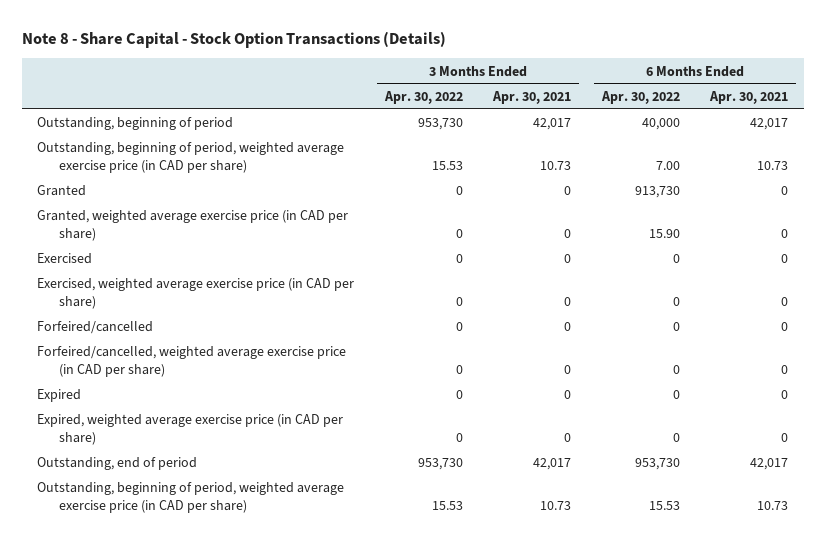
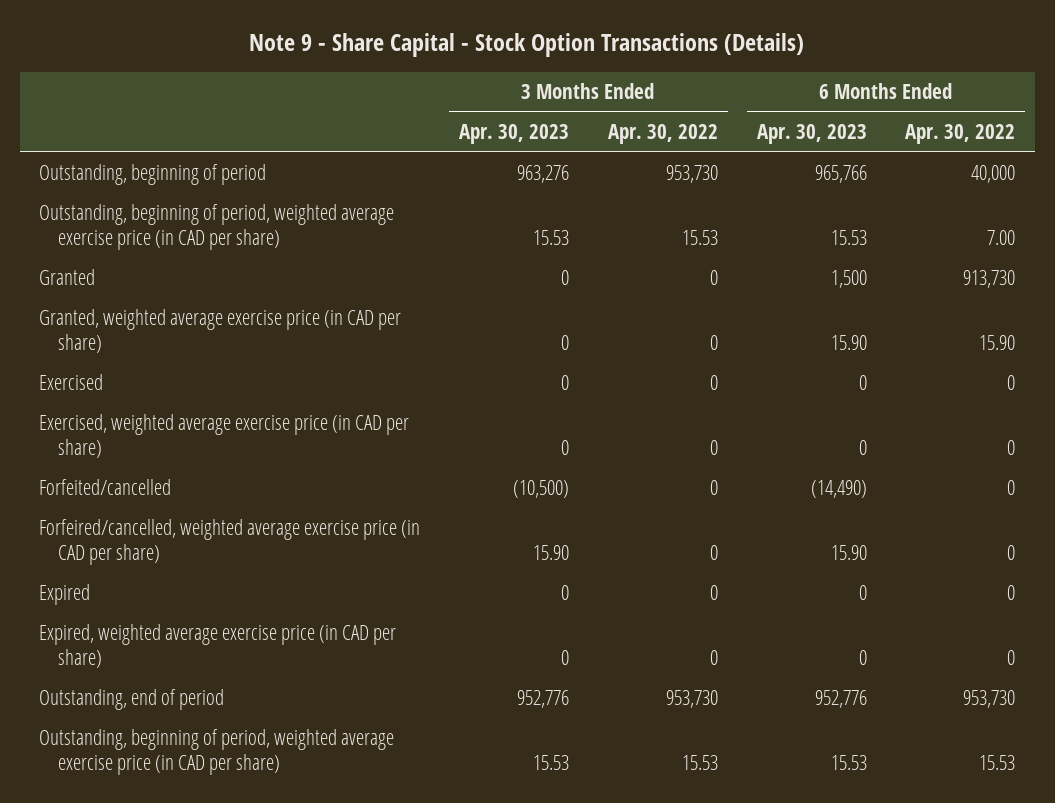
[21,30,446,48] Note 8 - Share Capital - Stock Option Transactions (Details) -> [249,33,805,58] Note 9 - Share Capital - Stock Option Transactions (Details)
[492,90,572,104] Apr. 30, 2021 -> none
[709,90,789,104] Apr. 30, 2021 -> none
none -> [458,124,569,145] Apr. 30, 2023
none -> [756,124,867,145] Apr. 30, 2023
[37,321,154,335] Forfeired/cancelled -> [39,479,172,496] Forfeited/cancelled

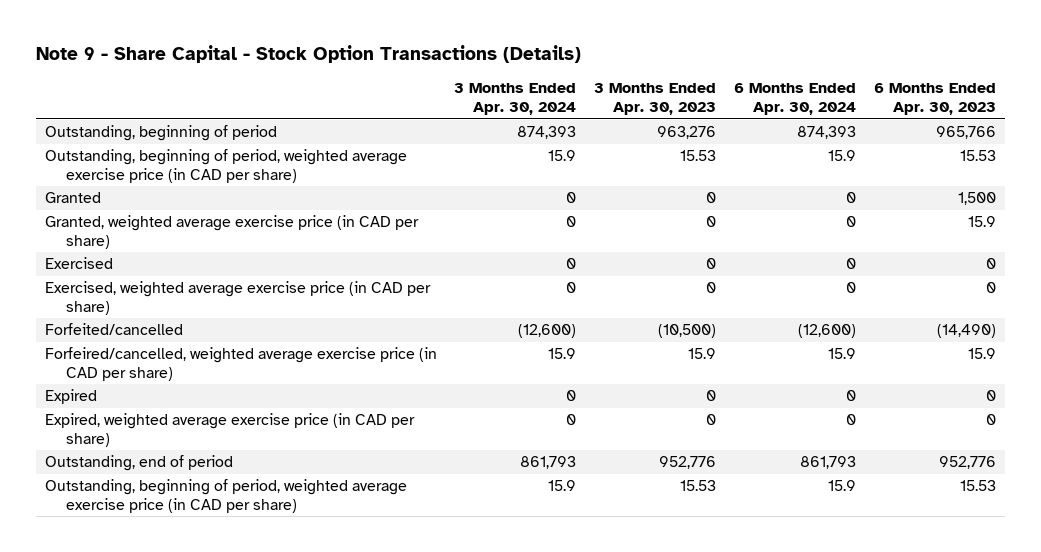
[607,124,718,145] Apr. 30, 2022 -> none
[905,124,1016,145] Apr. 30, 2022 -> none
none -> [454,83,577,116] 3 Months Ended Apr. 30, 2024
none -> [734,83,857,116] 6 Months Ended Apr. 30, 2024
[830,335,867,351] 15.90 -> [968,216,997,228] 15.9
[532,545,569,561] 15.90 -> [688,348,717,360] 15.9
[830,545,867,561] 15.90 -> [968,348,997,360] 15.9

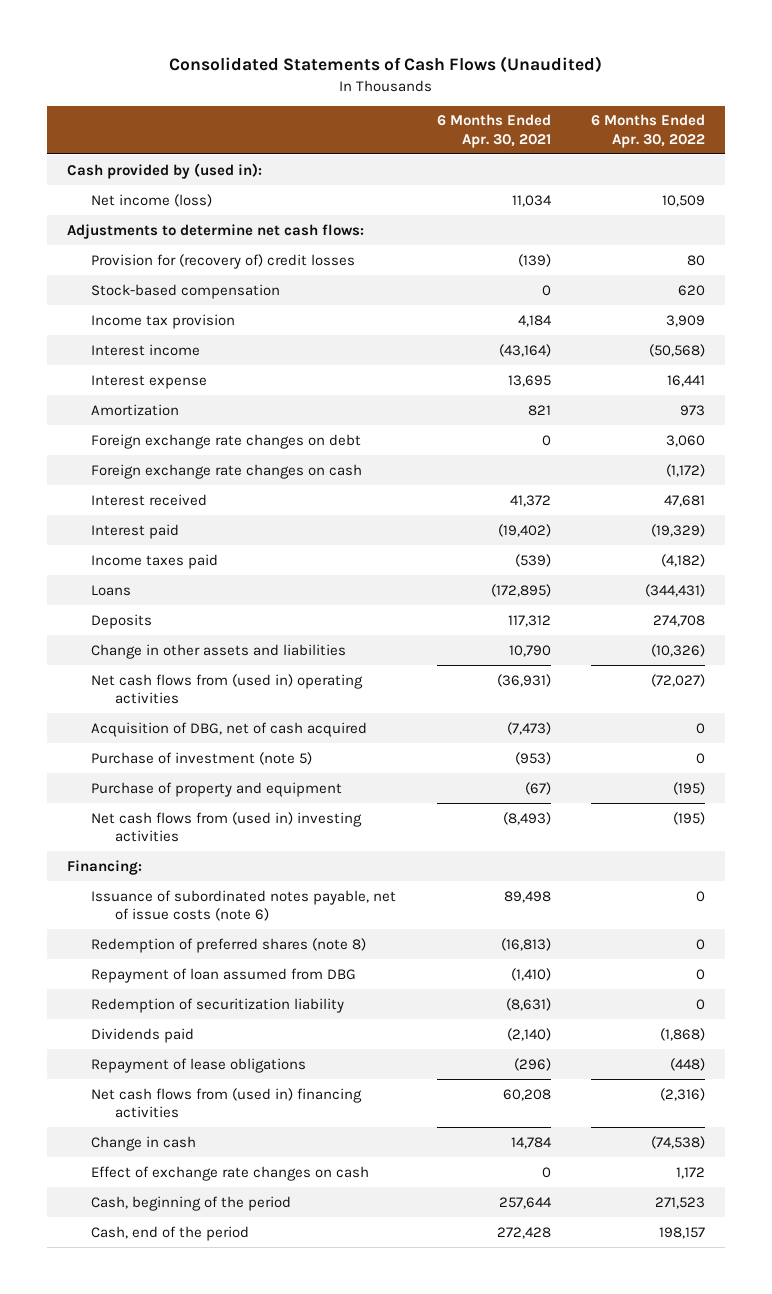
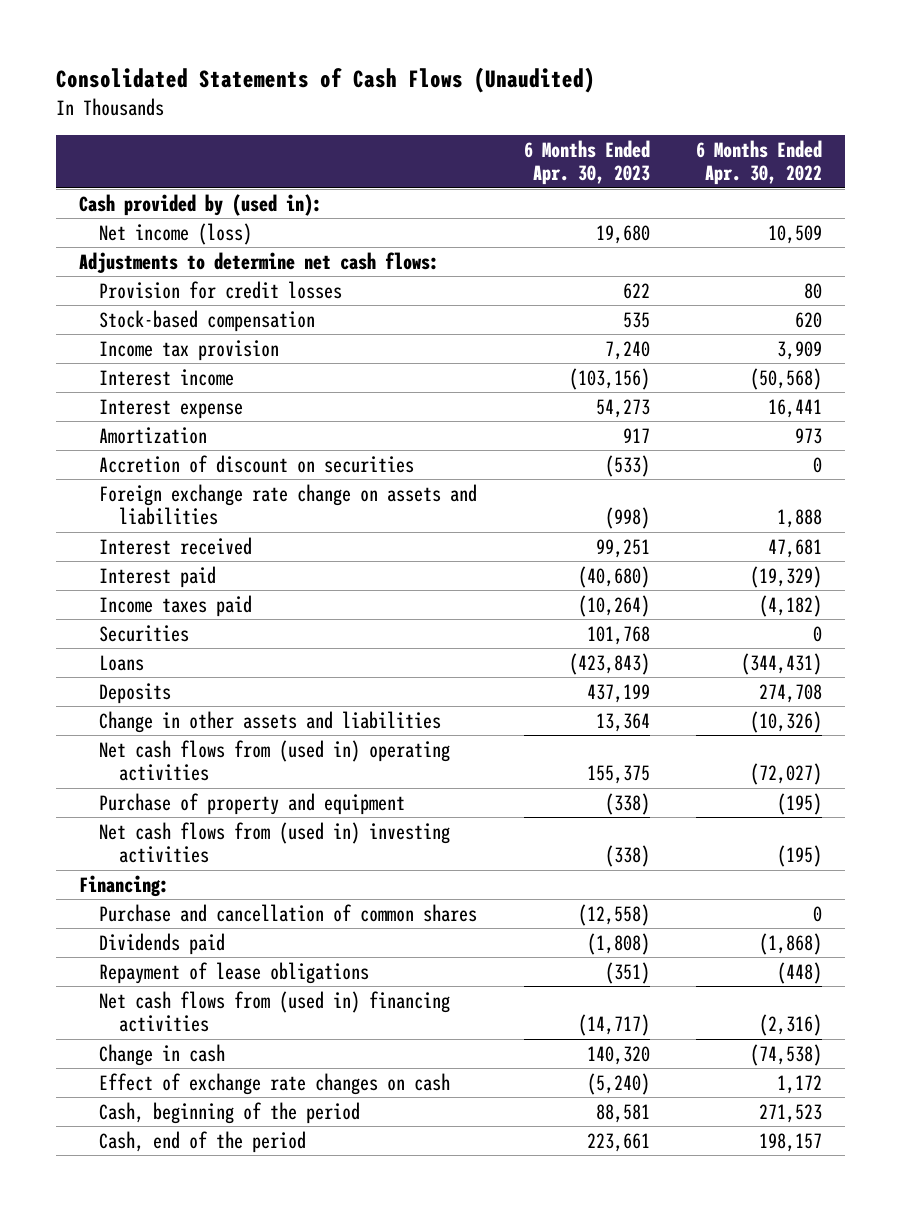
[436,114,551,148] 6 Months Ended Apr. 30, 2021 -> none
none -> [523,139,650,186] 6 Months Ended Apr. 30, 2023
[90,253,355,269] Provision for (recovery of) credit losses -> [99,280,343,299] Provision for credit losses
[90,433,361,449] Foreign exchange rate changes on debt -> none
[90,463,362,479] Foreign exchange rate changes on cash -> none
none -> [99,454,415,473] Accretion of discount on securities
none -> [99,483,478,526] Foreign exchange rate change on assets and liabilities
none -> [99,624,190,642] Securities
[90,721,367,737] Acquisition of DBG, net of cash acquired -> none
[90,751,312,765] Purchase of investment (note 5) -> none
[90,889,396,921] Issuance of subordinated notes payable, net of issue costs (note 6) -> none
[90,937,366,953] Redemption of preferred shares (note 8) -> none
[90,967,356,983] Repayment of loan assumed from DBG -> none
[90,997,344,1013] Redemption of securitization liability -> none
none -> [99,903,478,922] Purchase and cancellation of common shares

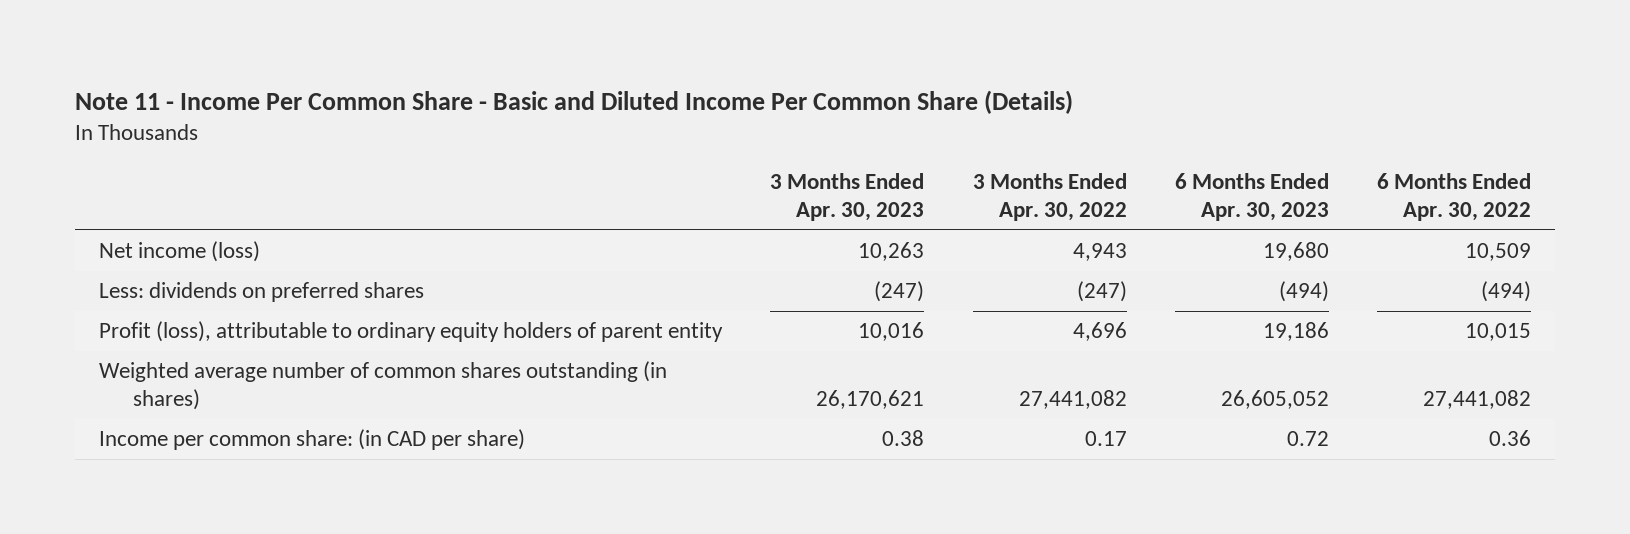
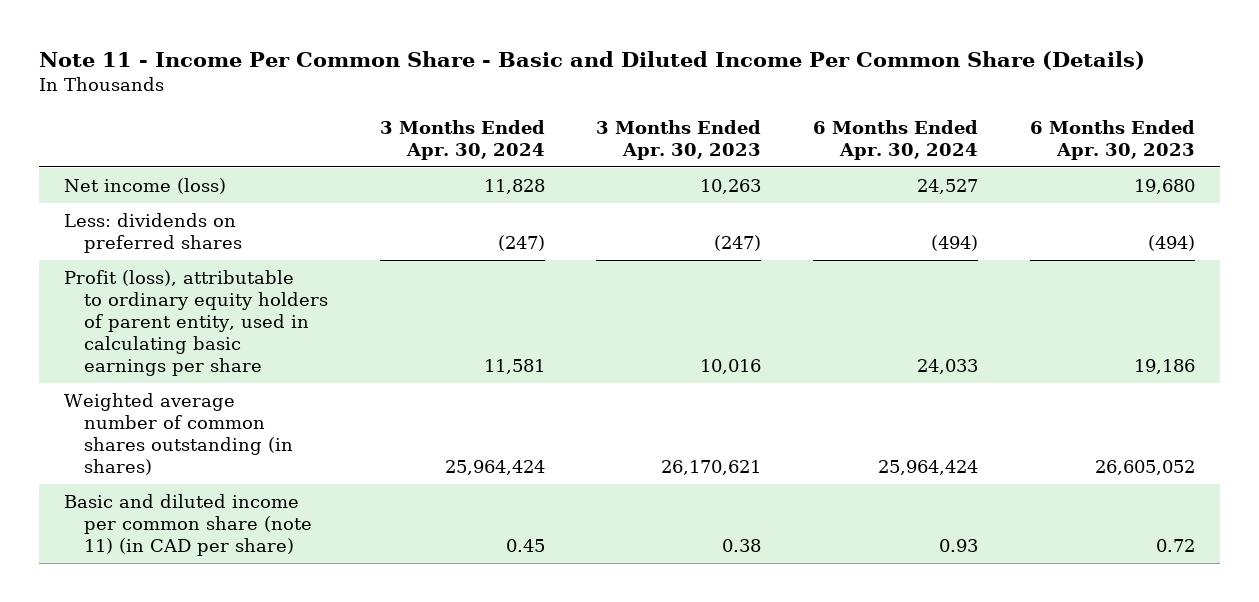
[972,172,1127,222] 3 Months Ended Apr. 30, 2022 -> none
[1377,172,1532,222] 6 Months Ended Apr. 30, 2022 -> none
none -> [379,119,545,160] 3 Months Ended Apr. 30, 2024
none -> [813,119,979,160] 6 Months Ended Apr. 30, 2024
[99,321,724,343] Profit (loss), attributable to ordinary equity holders of parent entity -> [64,270,329,376] Profit (loss), attributable to ordinary equity holders of parent entity, used in calculating basic earnings per share
[99,429,526,451] Income per common share: (in CAD per share) -> [64,494,313,556] Basic and diluted income per common share (note 11) (in CAD per share)

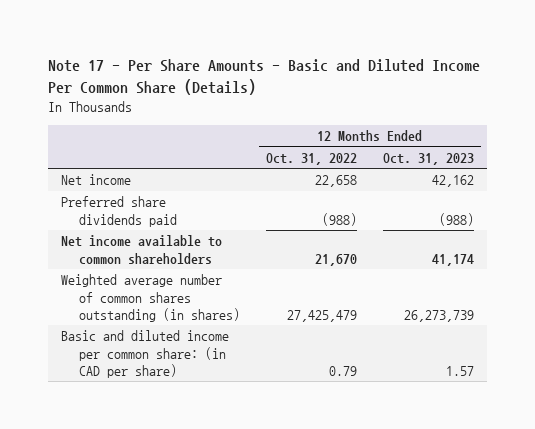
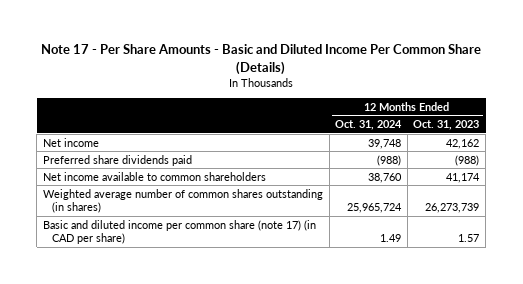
[265,152,357,165] Oct. 31, 2022 -> none
none -> [335,120,403,131] Oct. 31, 2024
[61,330,230,378] Basic and diluted income per common share: (in CAD per share) -> [43,219,317,244] Basic and diluted income per common share (note 17) (in CAD per share)

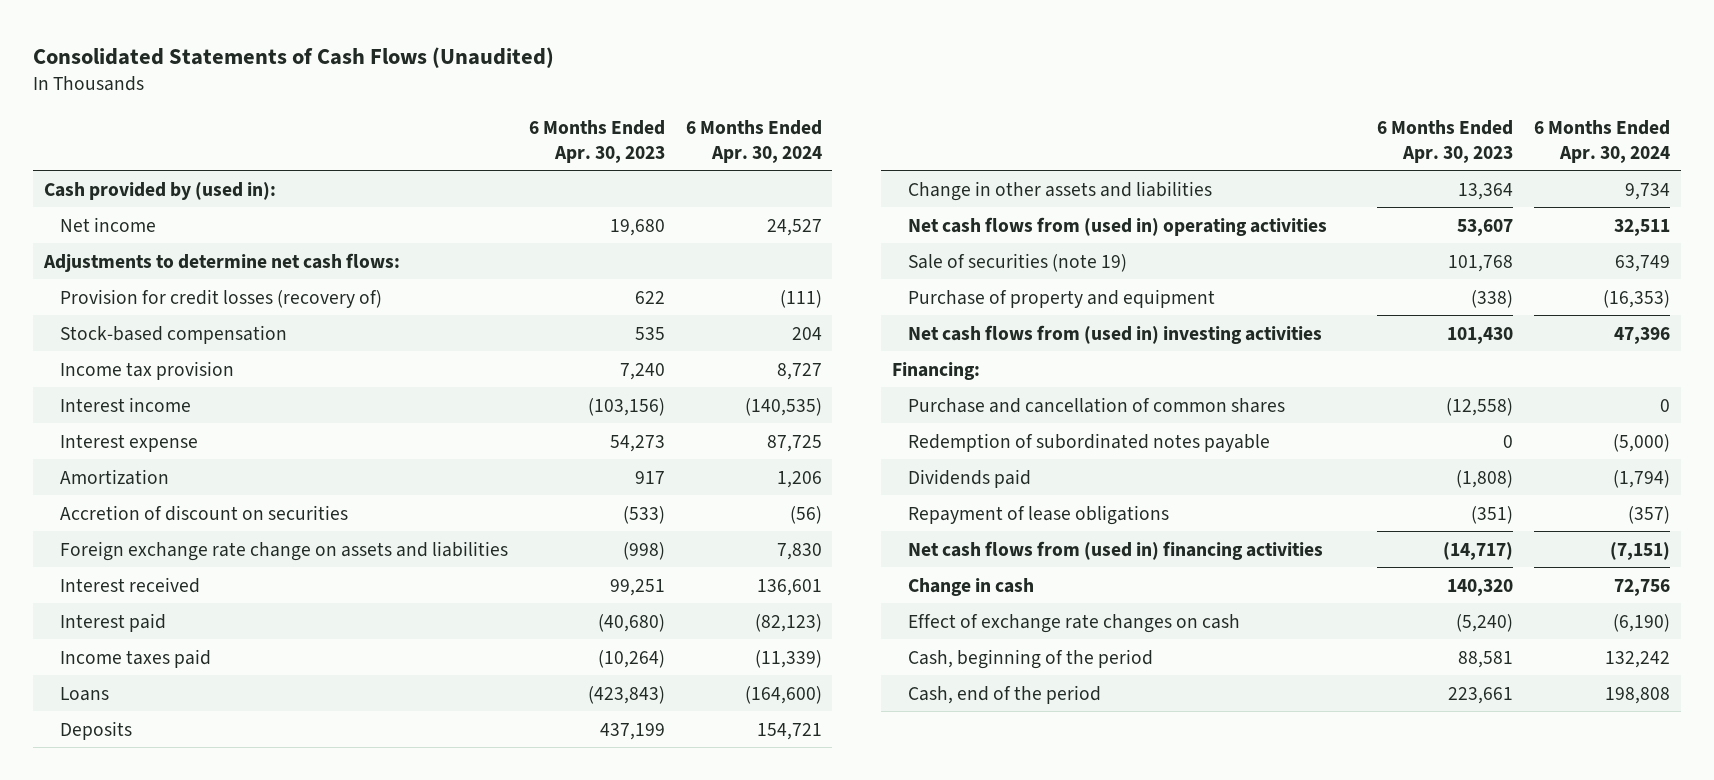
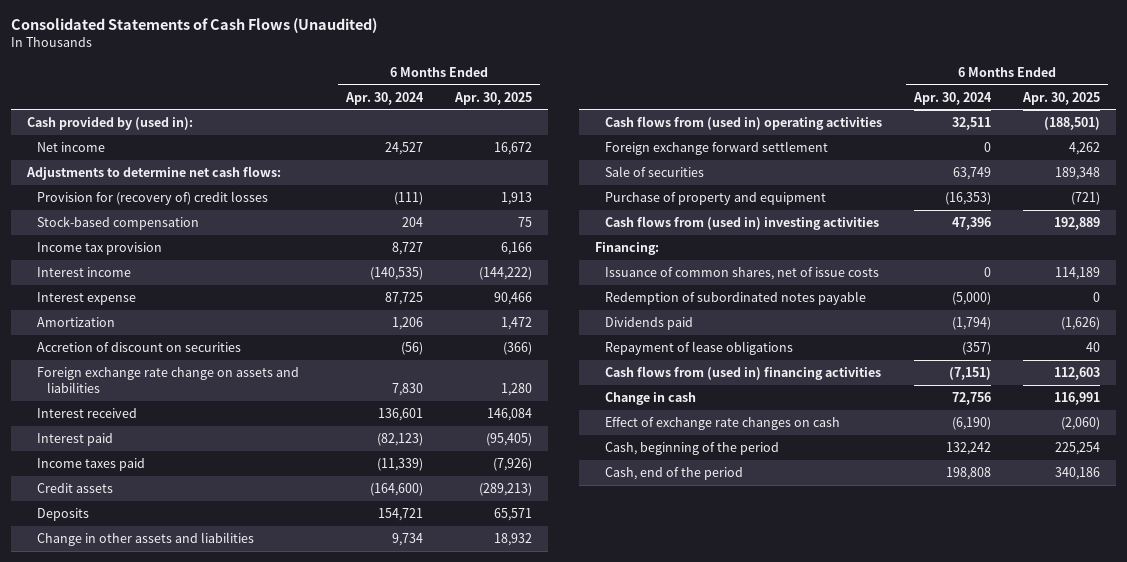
[529,120,666,163] 6 Months Ended Apr. 30, 2023 -> none
none -> [453,91,532,105] Apr. 30, 2025
[60,288,383,308] Provision for credit losses (recovery of) -> [36,190,268,205] Provision for (recovery of) credit losses
[60,686,110,701] Loans -> [36,482,113,493] Credit assets
[908,216,1328,236] Net cash flows from (used in) operating activities -> [605,115,883,130] Cash flows from (used in) operating activities
none -> [605,140,829,155] Foreign exchange forward settlement
[908,252,1128,272] Sale of securities (note 19) -> [605,165,705,177] Sale of securities
[908,324,1323,344] Net cash flows from (used in) investing activities -> [605,215,880,230] Cash flows from (used in) investing activities
[908,396,1286,413] Purchase and cancellation of common shares -> none
none -> [605,266,880,280] Issuance of common shares, net of issue costs
[908,540,1324,560] Net cash flows from (used in) financing activities -> [605,365,882,380] Cash flows from (used in) financing activities

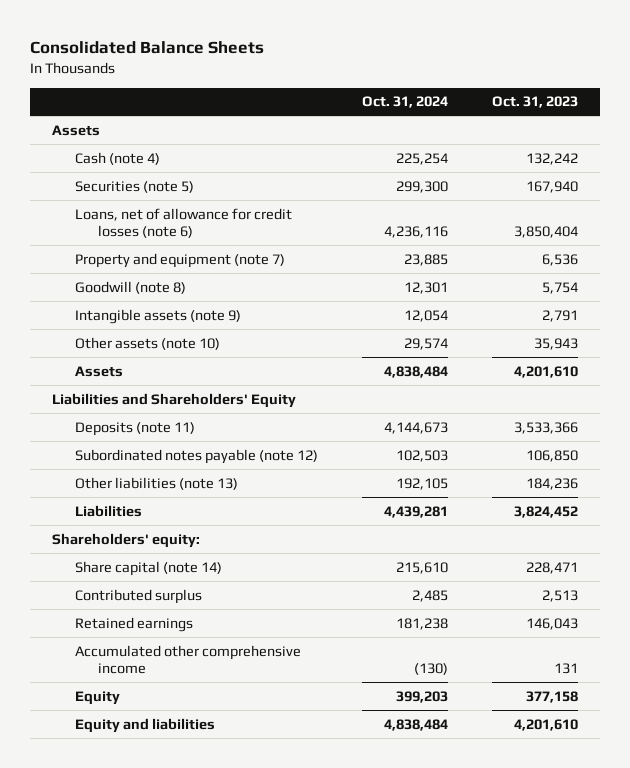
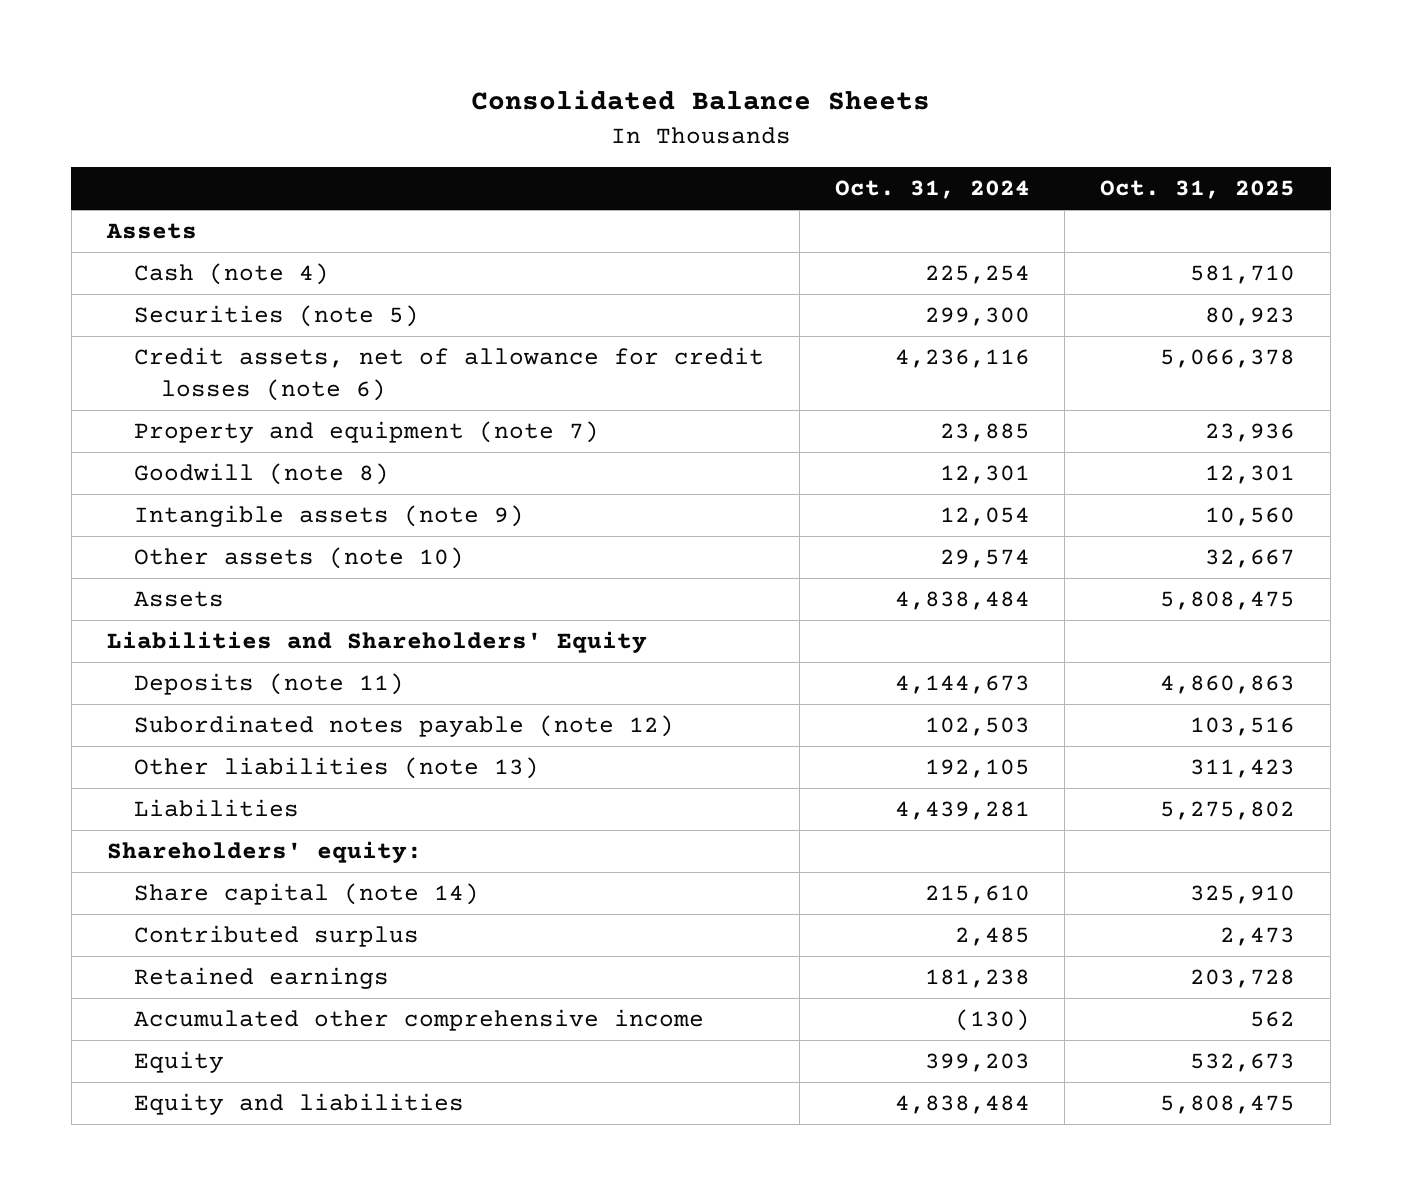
[491,96,578,109] Oct. 31, 2023 -> none
none -> [1100,180,1296,200] Oct. 31, 2025
[74,207,292,238] Loans, net of allowance for credit losses (note 6) -> [133,347,764,401] Credit assets, net of allowance for credit losses (note 6)

